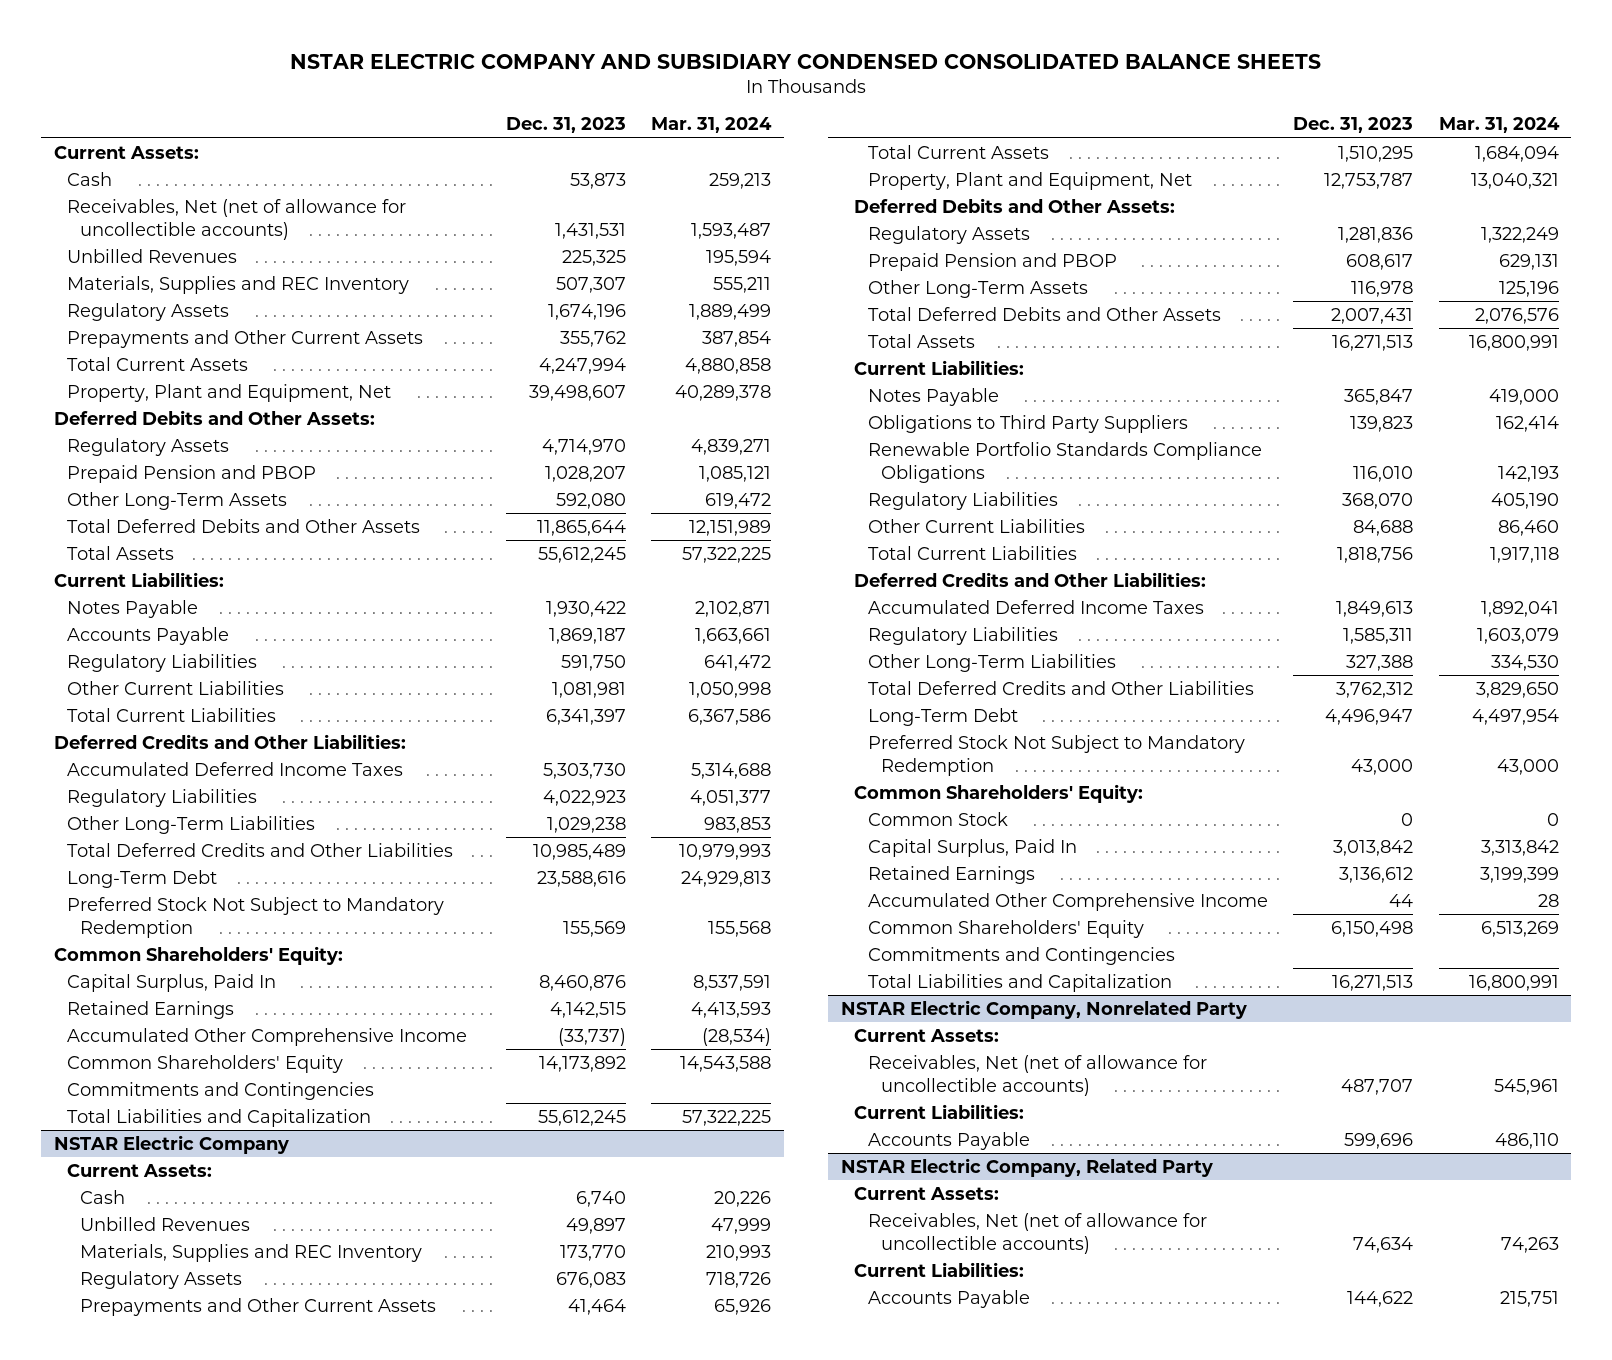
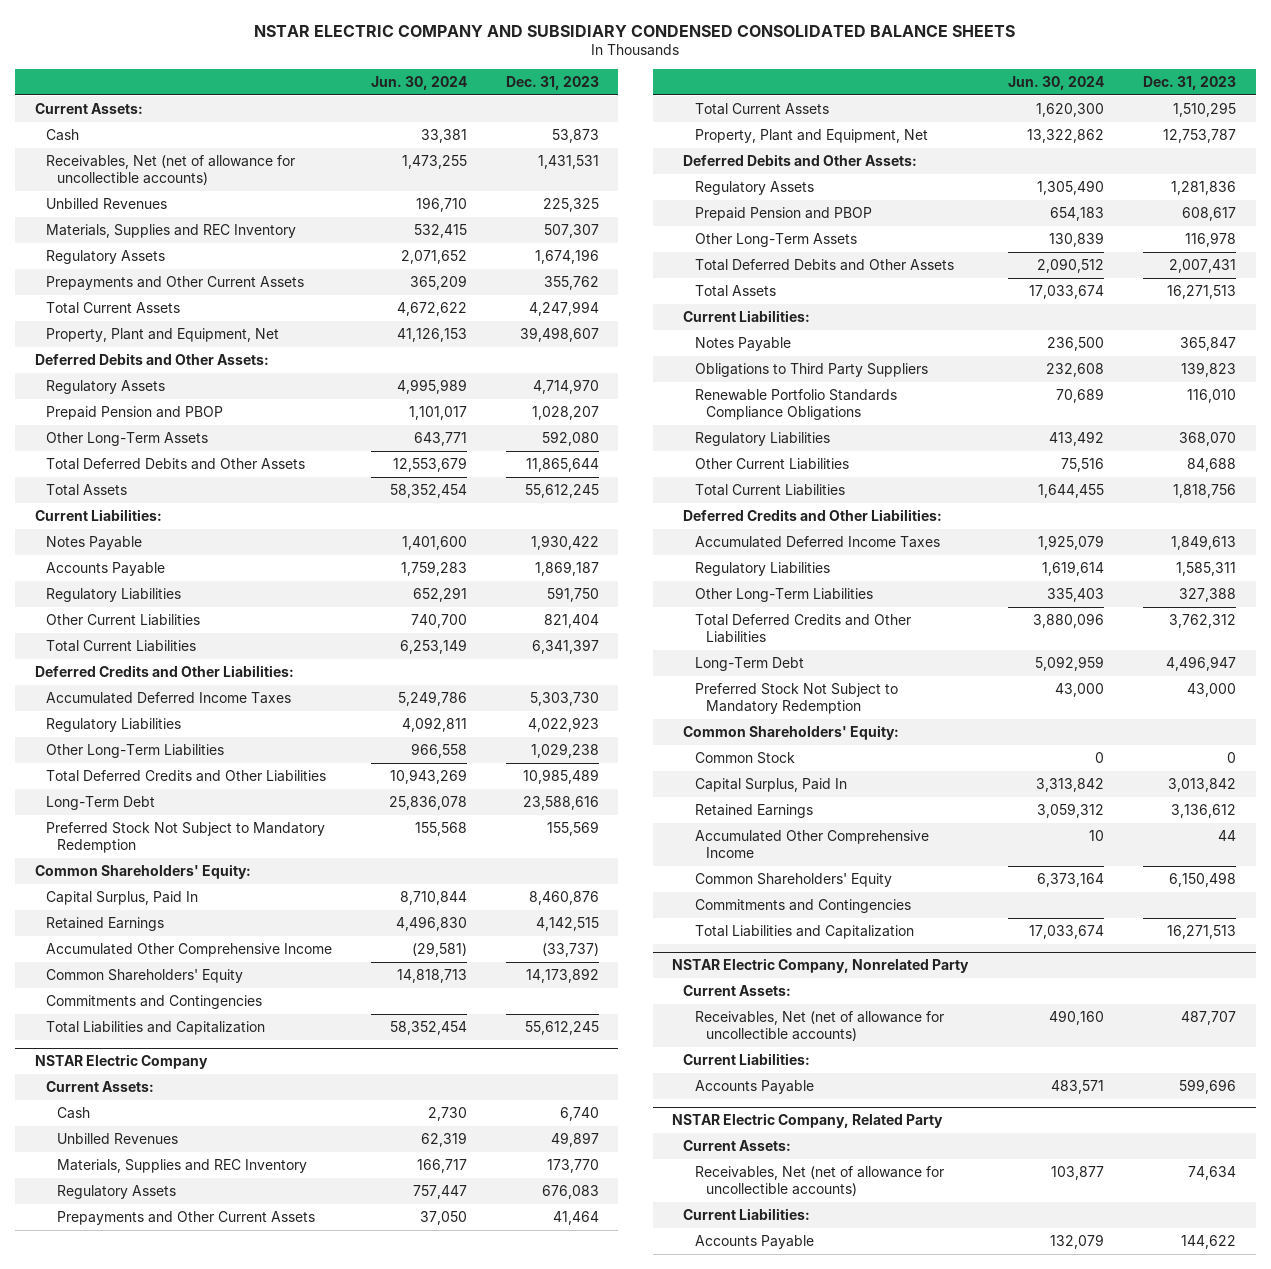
[651,117,773,134] Mar. 31, 2024 -> none
none -> [370,75,467,90] Jun. 30, 2024
[551,681,626,698] 1,081,981 -> [543,613,599,628] 821,404

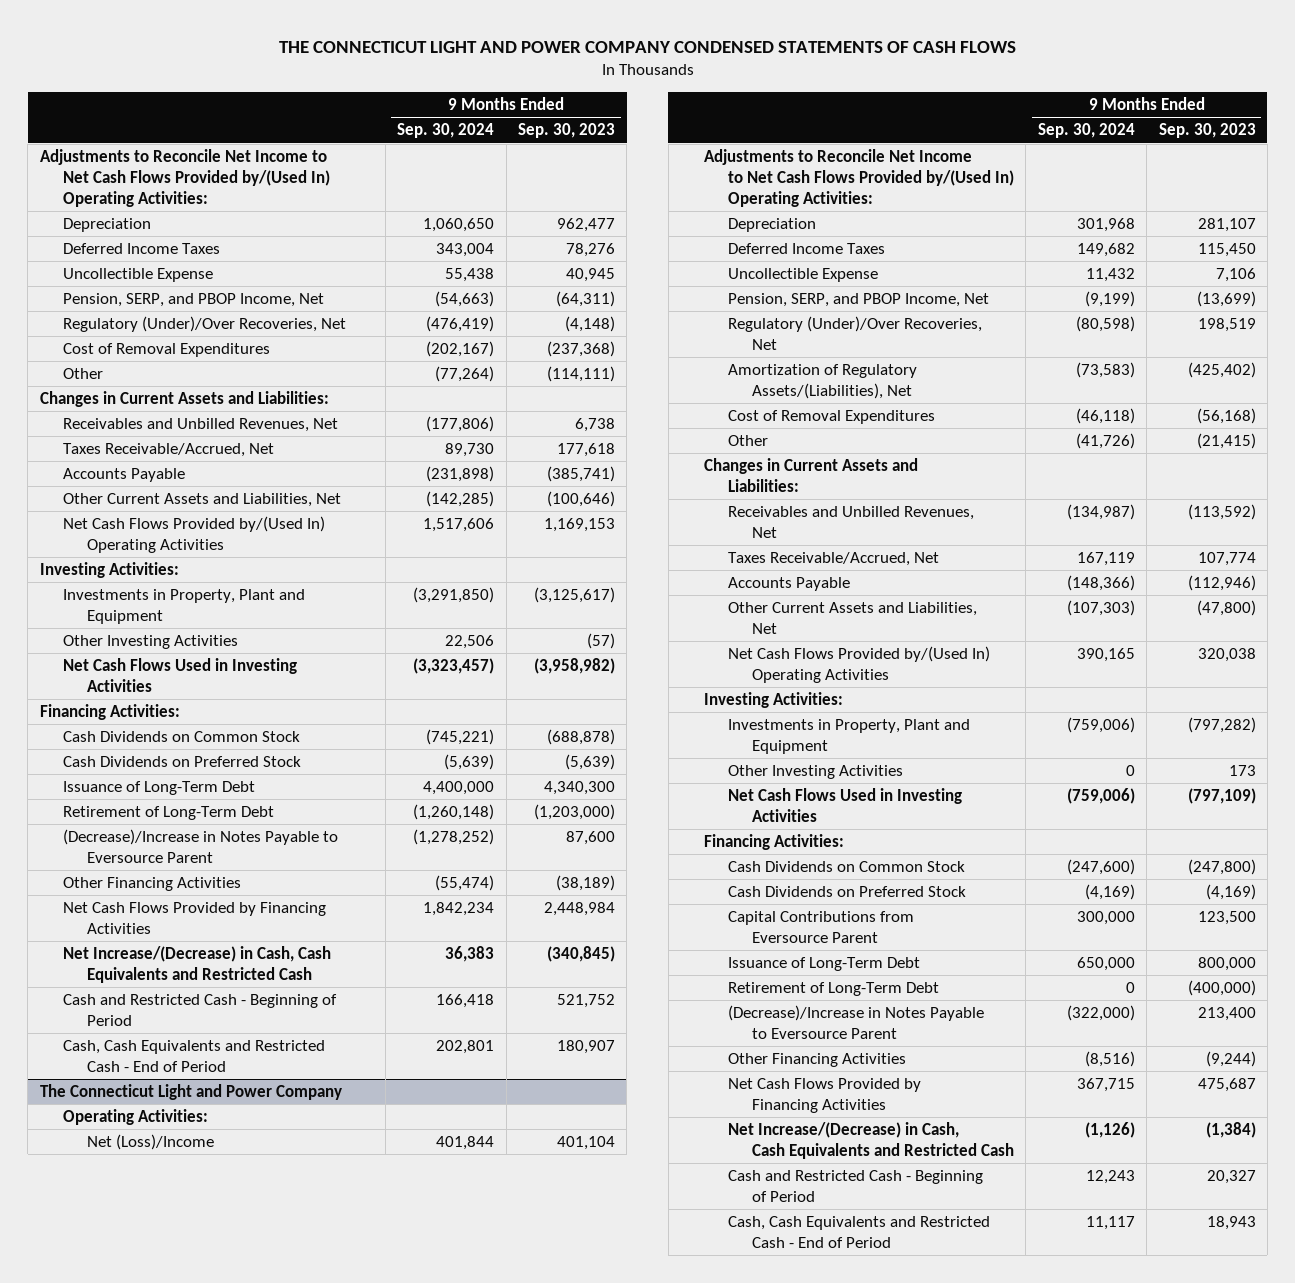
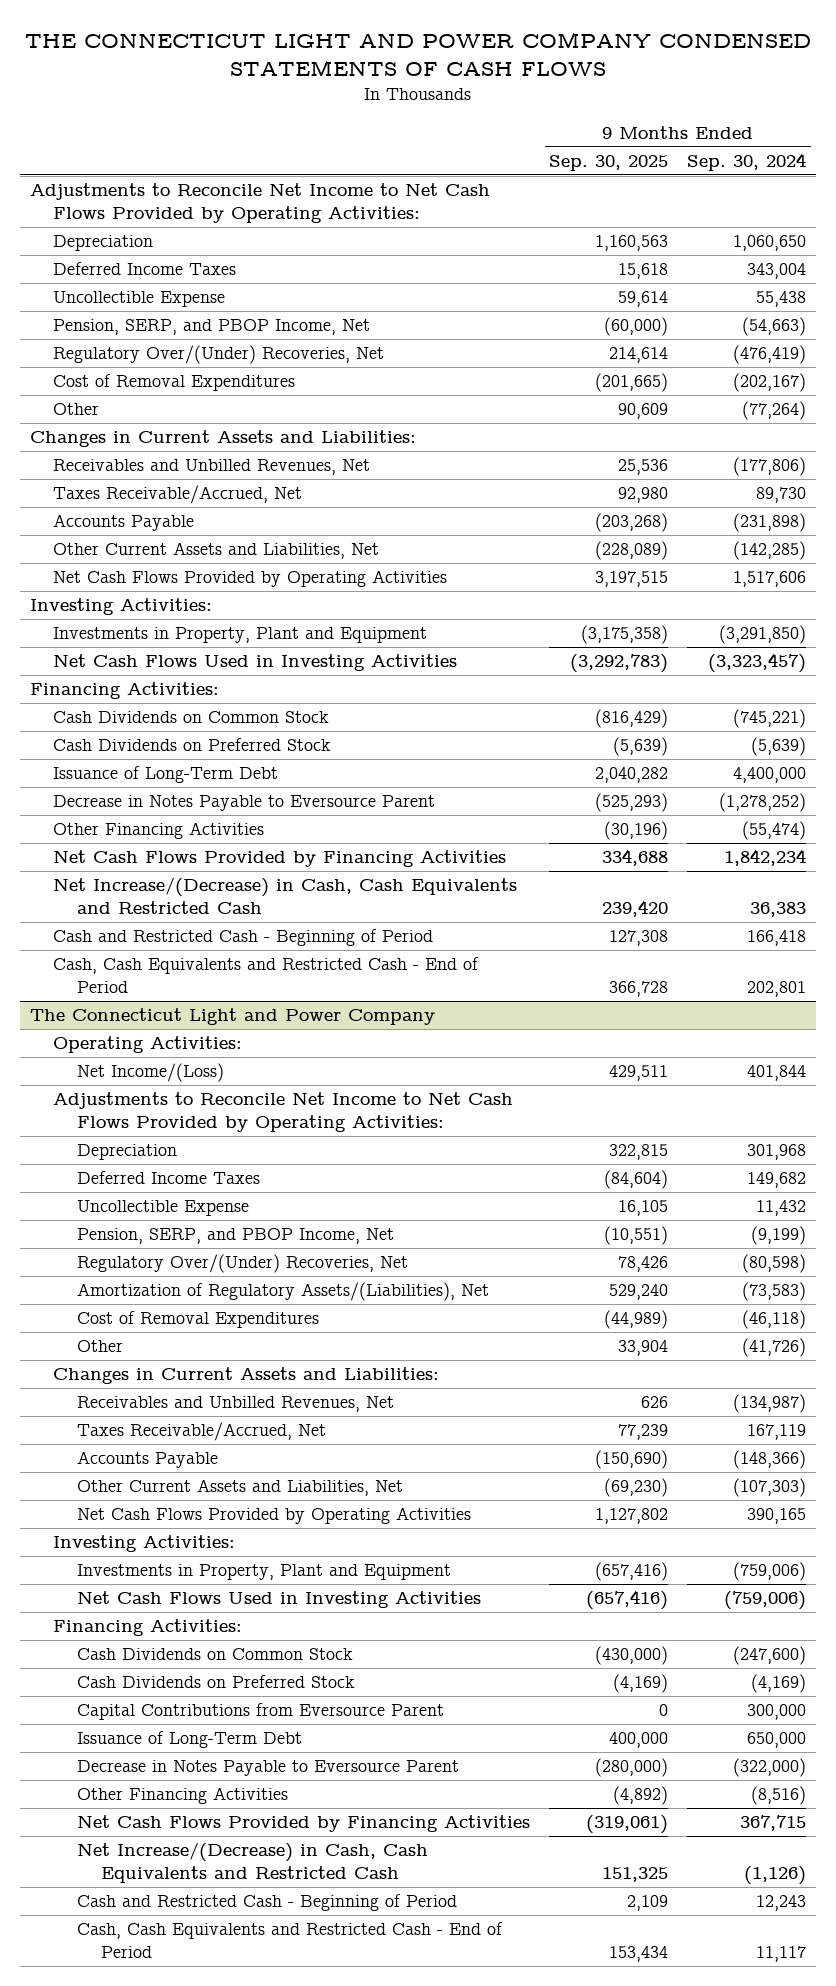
[518,123,616,139] Sep. 30, 2023 -> none
none -> [549,154,669,171] Sep. 30, 2025
[39,149,331,208] Adjustments to Reconcile Net Income to Net Cash Flows Provided by/(Used In) Operating Activities: -> [29,183,490,223] Adjustments to Reconcile Net Income to Net Cash Flows Provided by Operating Activities:
[63,316,347,333] Regulatory (Under)/Over Recoveries, Net -> [53,345,385,365] Regulatory Over/(Under) Recoveries, Net
[63,516,326,554] Net Cash Flows Provided by/(Used In) Operating Activities -> [53,570,448,588] Net Cash Flows Provided by Operating Activities
[63,635,239,650] Other Investing Activities -> none
[63,806,275,821] Retirement of Long-Term Debt -> none
[63,829,339,864] (Decrease)/Increase in Notes Payable to Eversource Parent -> [53,795,436,812] Decrease in Notes Payable to Eversource Parent
[87,1134,215,1151] Net (Loss)/Income -> [77,1063,225,1083] Net Income/(Loss)
[703,149,1014,208] Adjustments to Reconcile Net Income to Net Cash Flows Provided by/(Used In) Operating Activities: -> [53,1092,514,1132] Adjustments to Reconcile Net Income to Net Cash Flows Provided by Operating Activities:
[727,316,982,351] Regulatory (Under)/Over Recoveries, Net -> [77,1254,409,1274] Regulatory Over/(Under) Recoveries, Net
[727,646,990,684] Net Cash Flows Provided by/(Used In) Operating Activities -> [77,1507,472,1525] Net Cash Flows Provided by Operating Activities
[727,765,903,780] Other Investing Activities -> none
[727,982,939,997] Retirement of Long-Term Debt -> none
[727,1005,984,1040] (Decrease)/Increase in Notes Payable to Eversource Parent -> [77,1760,460,1777] Decrease in Notes Payable to Eversource Parent

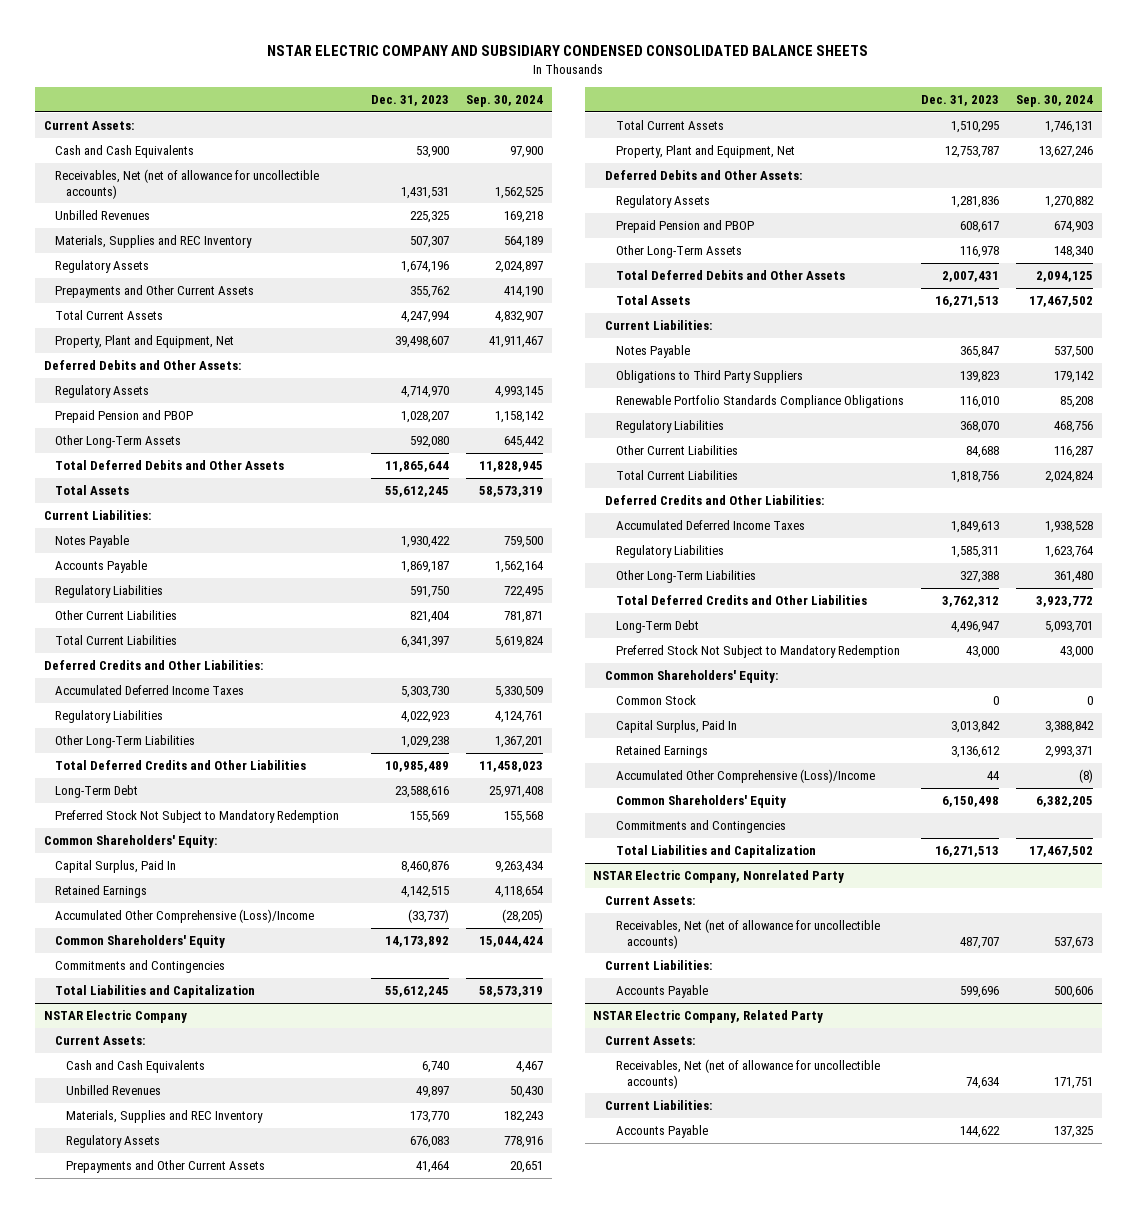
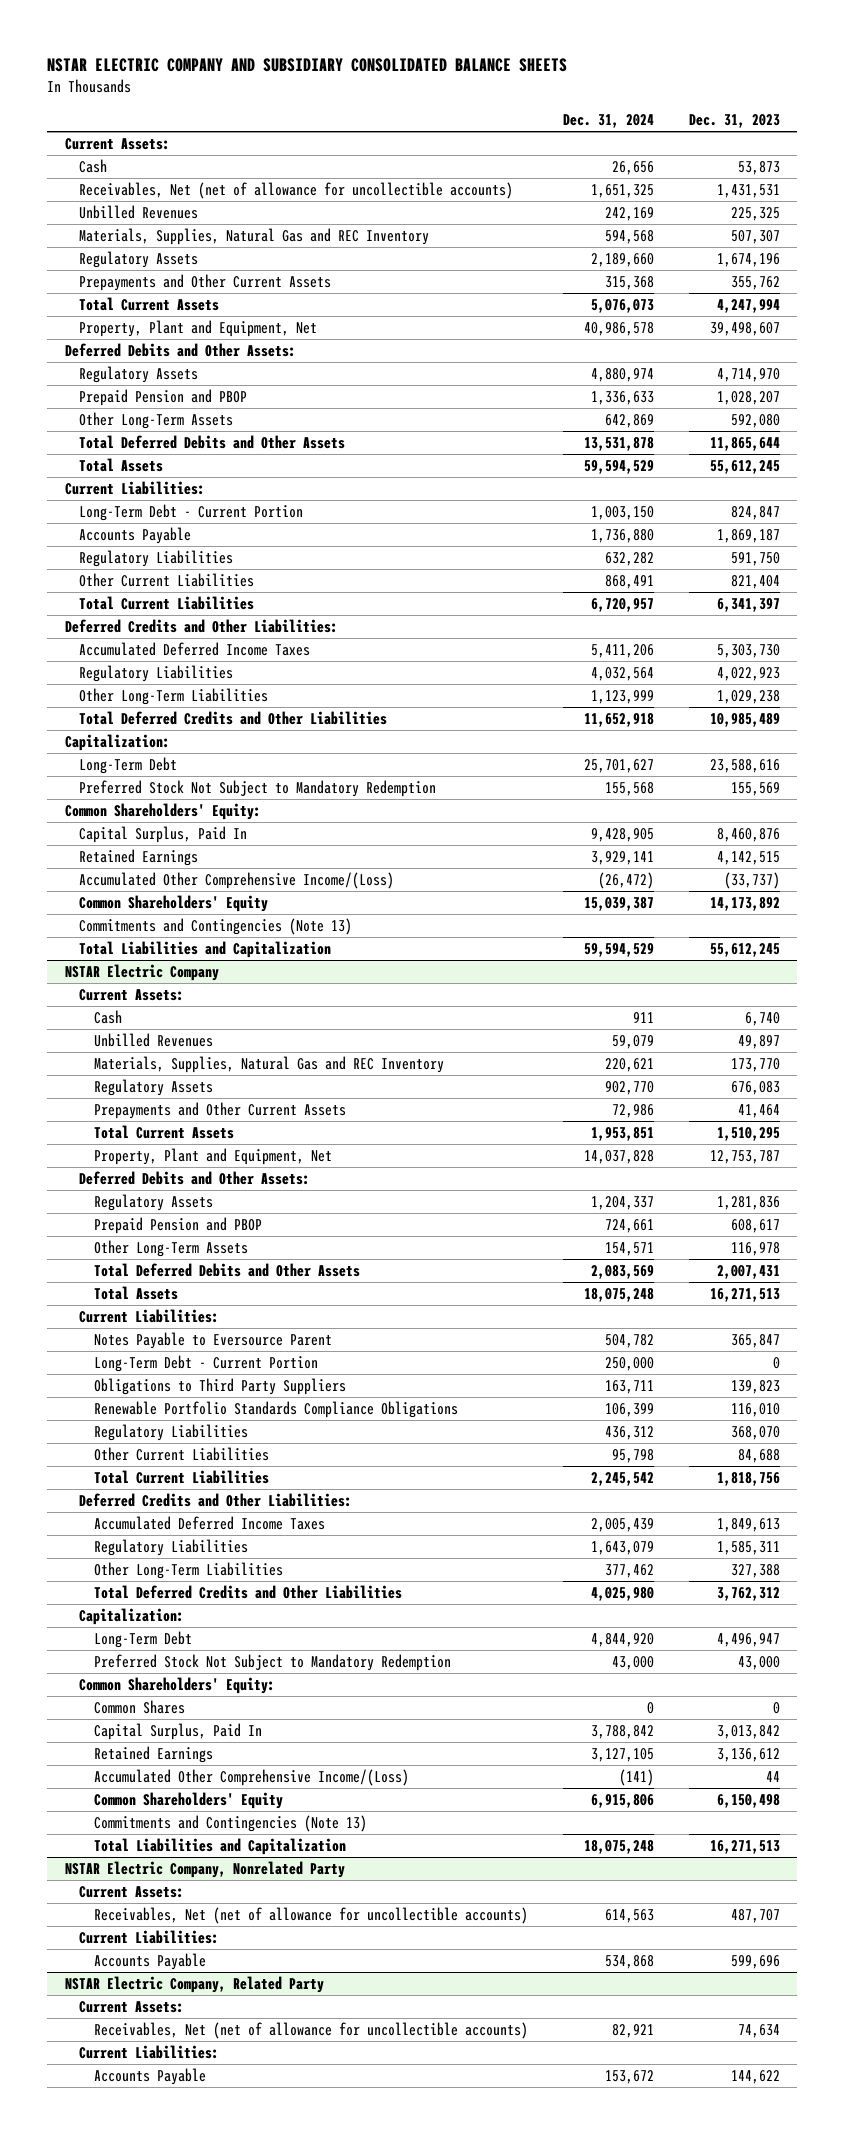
[267,44,869,56] NSTAR ELECTRIC COMPANY AND SUBSIDIARY CONDENSED CONSOLIDATED BALANCE SHEETS -> [47,58,568,73] NSTAR ELECTRIC COMPANY AND SUBSIDIARY CONSOLIDATED BALANCE SHEETS
[466,94,544,107] Sep. 30, 2024 -> none
none -> [562,113,654,128] Dec. 31, 2024
[55,145,195,159] Cash and Cash Equivalents -> [79,158,108,173] Cash
[416,146,450,159] 53,900 -> [737,160,780,175] 53,873
[55,235,253,249] Materials, Supplies and REC Inventory -> [79,227,430,245] Materials, Supplies, Natural Gas and REC Inventory
[55,535,130,549] Notes Payable -> none
none -> [79,503,304,521] Long-Term Debt - Current Portion
none -> [64,733,170,751] Capitalization:
[55,909,315,924] Accumulated Other Comprehensive (Loss)/Income -> [79,871,395,889] Accumulated Other Comprehensive Income/(Loss)
[55,960,226,974] Commitments and Contingencies -> [79,917,353,935] Commitments and Contingencies (Note 13)
[66,1060,206,1074] Cash and Cash Equivalents -> [93,1009,122,1024] Cash
[66,1110,264,1124] Materials, Supplies and REC Inventory -> [93,1055,444,1073] Materials, Supplies, Natural Gas and REC Inventory
[615,345,690,359] Notes Payable -> [93,1331,332,1349] Notes Payable to Eversource Parent
none -> [93,1354,318,1372] Long-Term Debt - Current Portion
none -> [79,1607,185,1625] Capitalization:
[615,695,696,706] Common Stock -> [93,1699,185,1714] Common Shares
[615,769,875,784] Accumulated Other Comprehensive (Loss)/Income -> [93,1768,409,1786] Accumulated Other Comprehensive Income/(Loss)
[615,820,786,834] Commitments and Contingencies -> [93,1814,367,1832] Commitments and Contingencies (Note 13)

